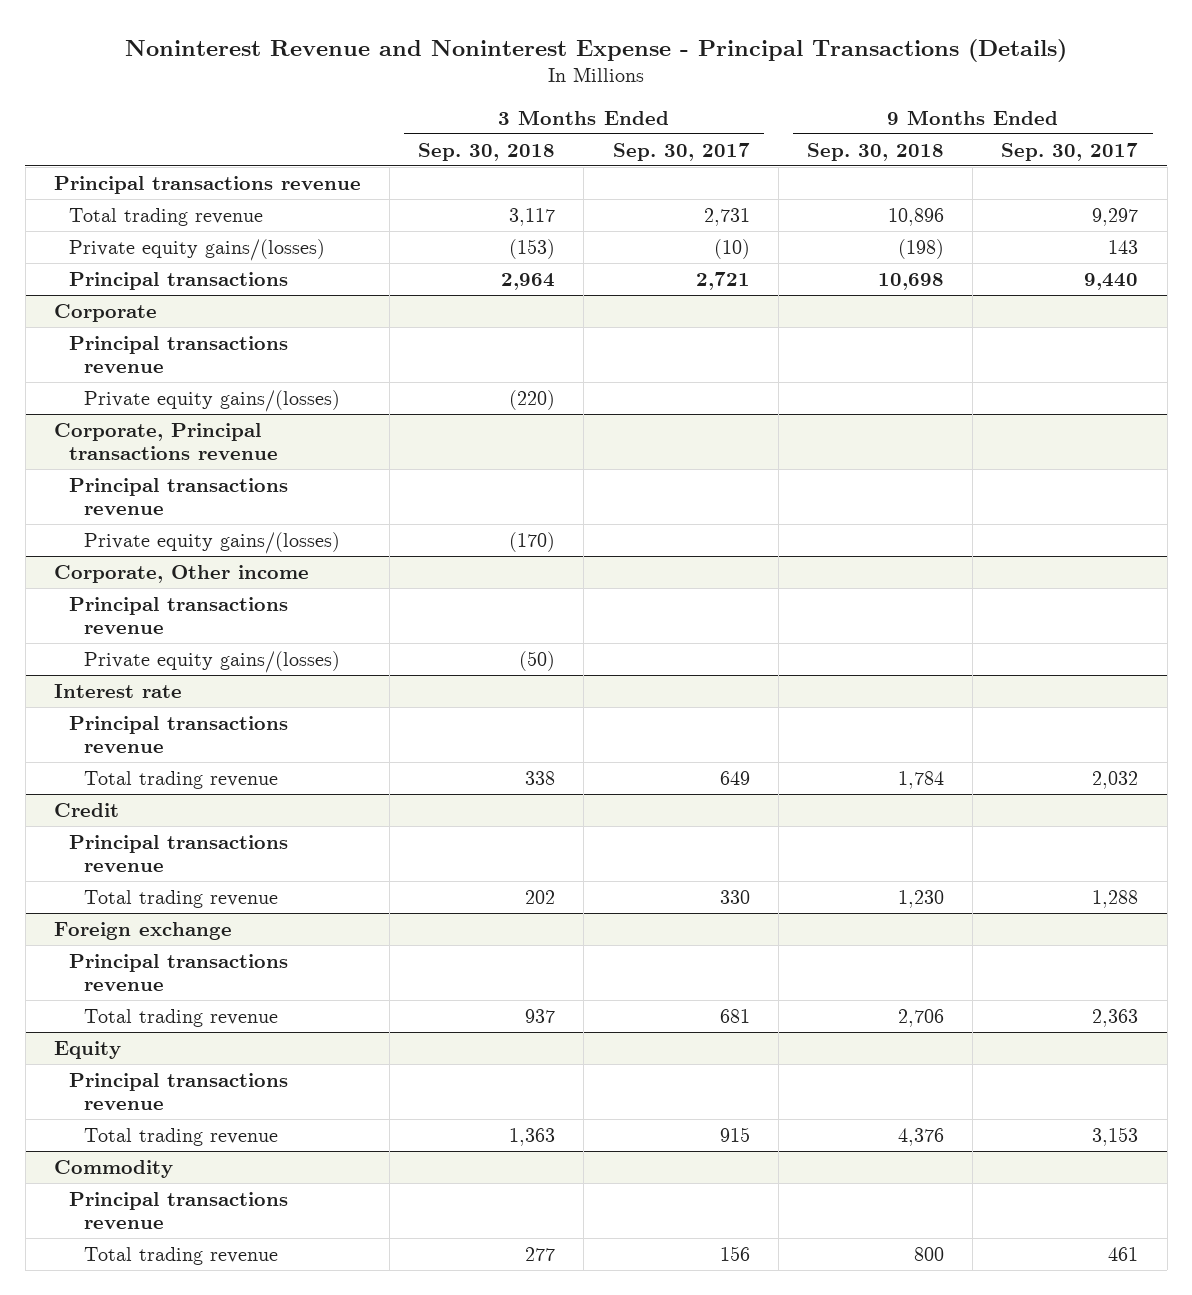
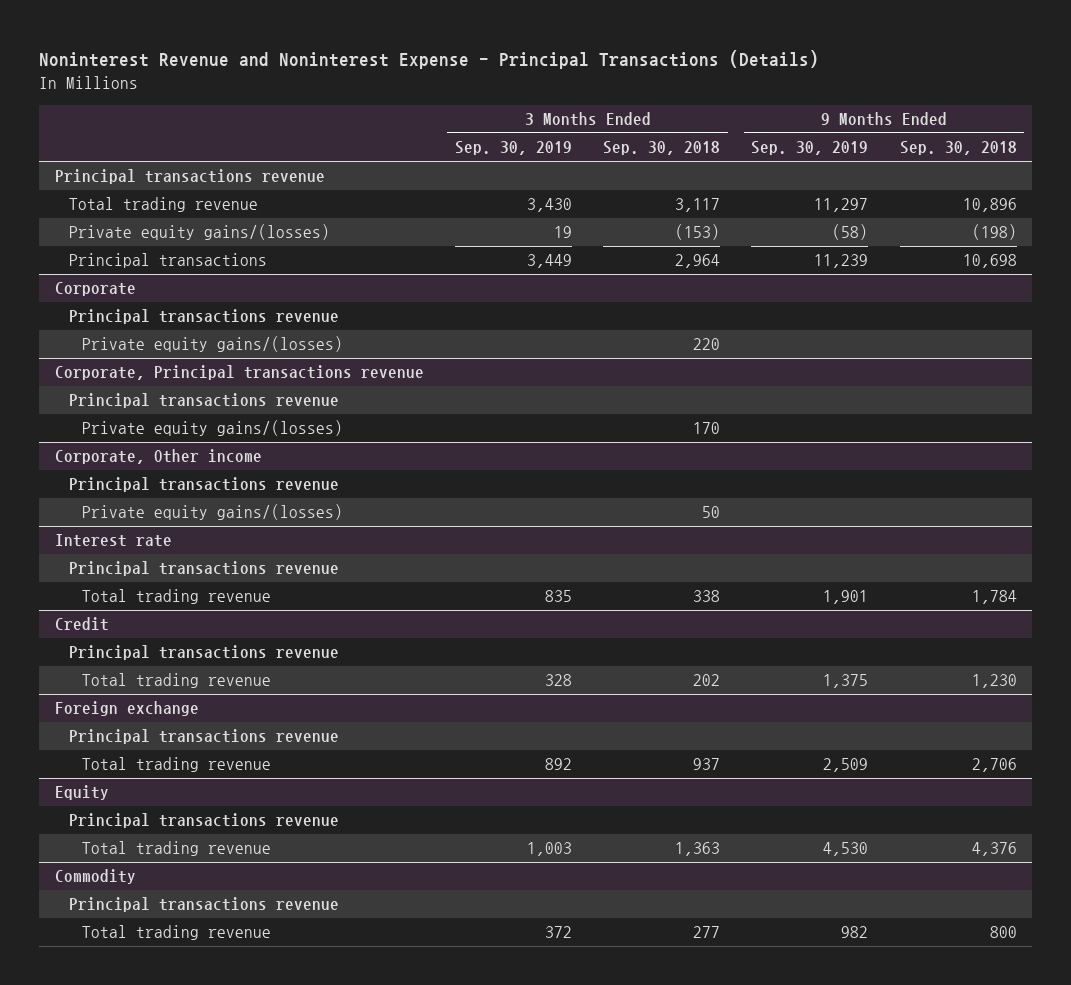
[612,142,750,161] Sep. 30, 2017 -> none
[1001,142,1139,161] Sep. 30, 2017 -> none
none -> [455,141,573,156] Sep. 30, 2019
none -> [751,141,869,156] Sep. 30, 2019
[509,389,556,410] (220) -> [693,338,721,351] 220
[509,531,556,552] (170) -> [693,422,721,435] 170
[519,650,556,671] (50) -> [702,506,721,519] 50

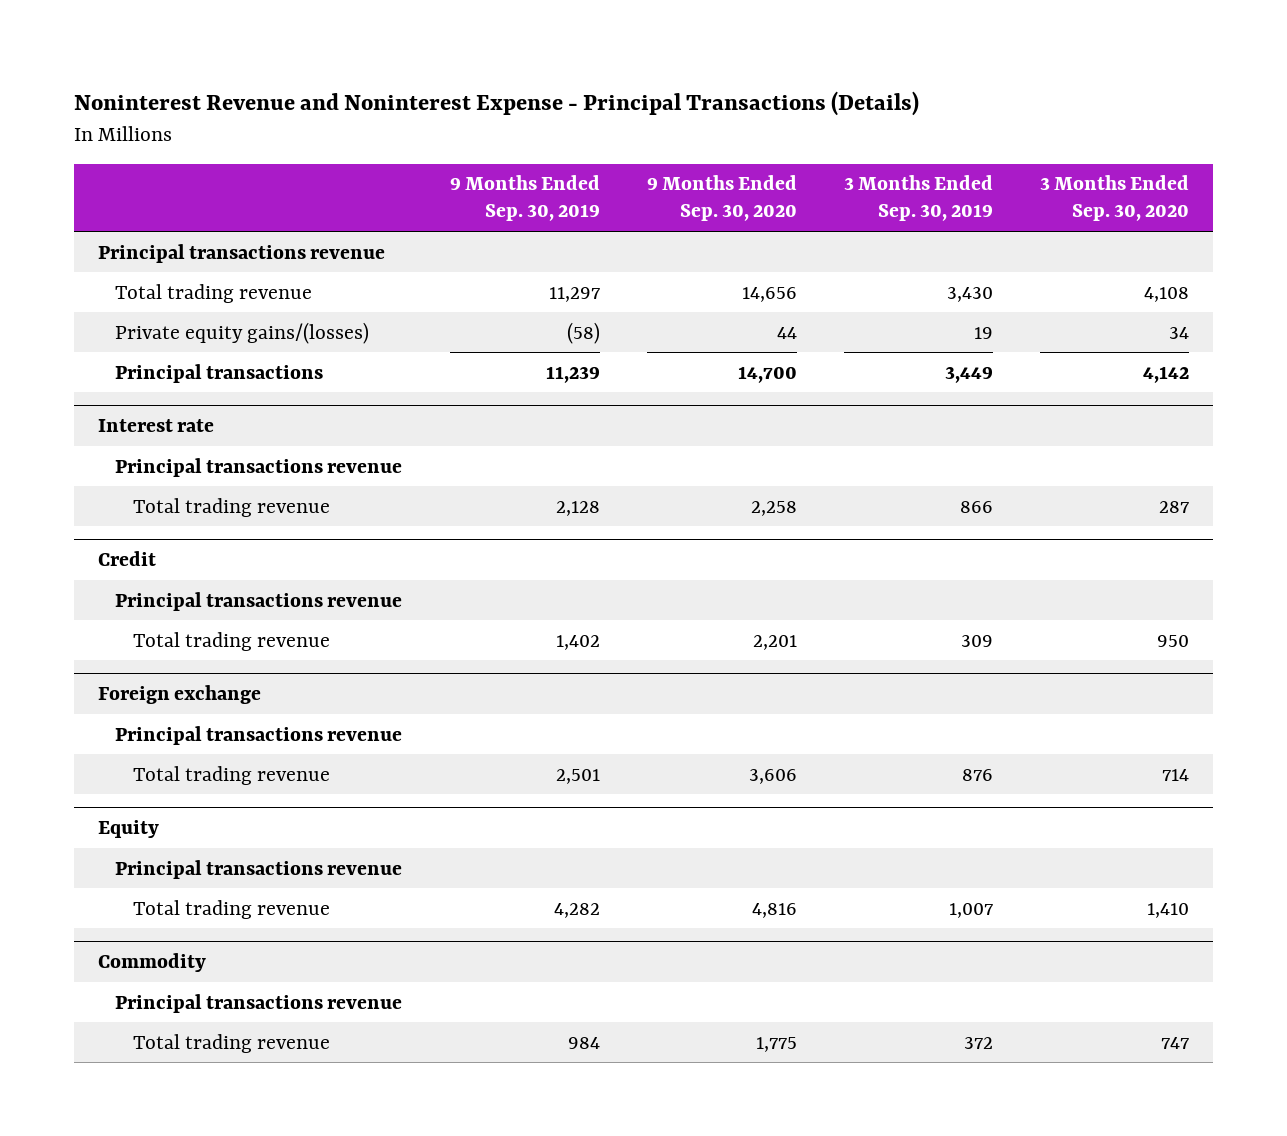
[603,141,721,156] Sep. 30, 2018 -> none
[899,141,1017,156] Sep. 30, 2018 -> none
none -> [646,175,797,222] 9 Months Ended Sep. 30, 2020
none -> [1039,175,1189,222] 3 Months Ended Sep. 30, 2020
[54,282,136,297] Corporate -> none
[68,309,339,325] Principal transactions revenue -> none
[82,336,344,353] Private equity gains/(losses) -> none
[54,365,424,381] Corporate, Principal transactions revenue -> none
[68,393,339,409] Principal transactions revenue -> none
[82,420,344,437] Private equity gains/(losses) -> none
[54,449,262,465] Corporate, Other income -> none
[68,477,339,493] Principal transactions revenue -> none
[82,504,344,521] Private equity gains/(losses) -> none
[545,590,573,603] 835 -> [959,500,993,513] 866
[823,590,869,605] 1,901 -> [555,500,600,516] 2,128
[545,674,573,687] 328 -> [960,634,993,647] 309
[823,674,869,689] 1,375 -> [555,634,600,650] 1,402
[545,758,573,771] 892 -> [961,768,993,781] 876
[823,758,869,773] 2,509 -> [555,768,600,784] 2,501
[527,842,573,857] 1,003 -> [948,902,993,918] 1,007
[823,842,869,857] 4,530 -> [553,902,600,918] 4,282
[841,926,869,939] 982 -> [567,1036,600,1049] 984

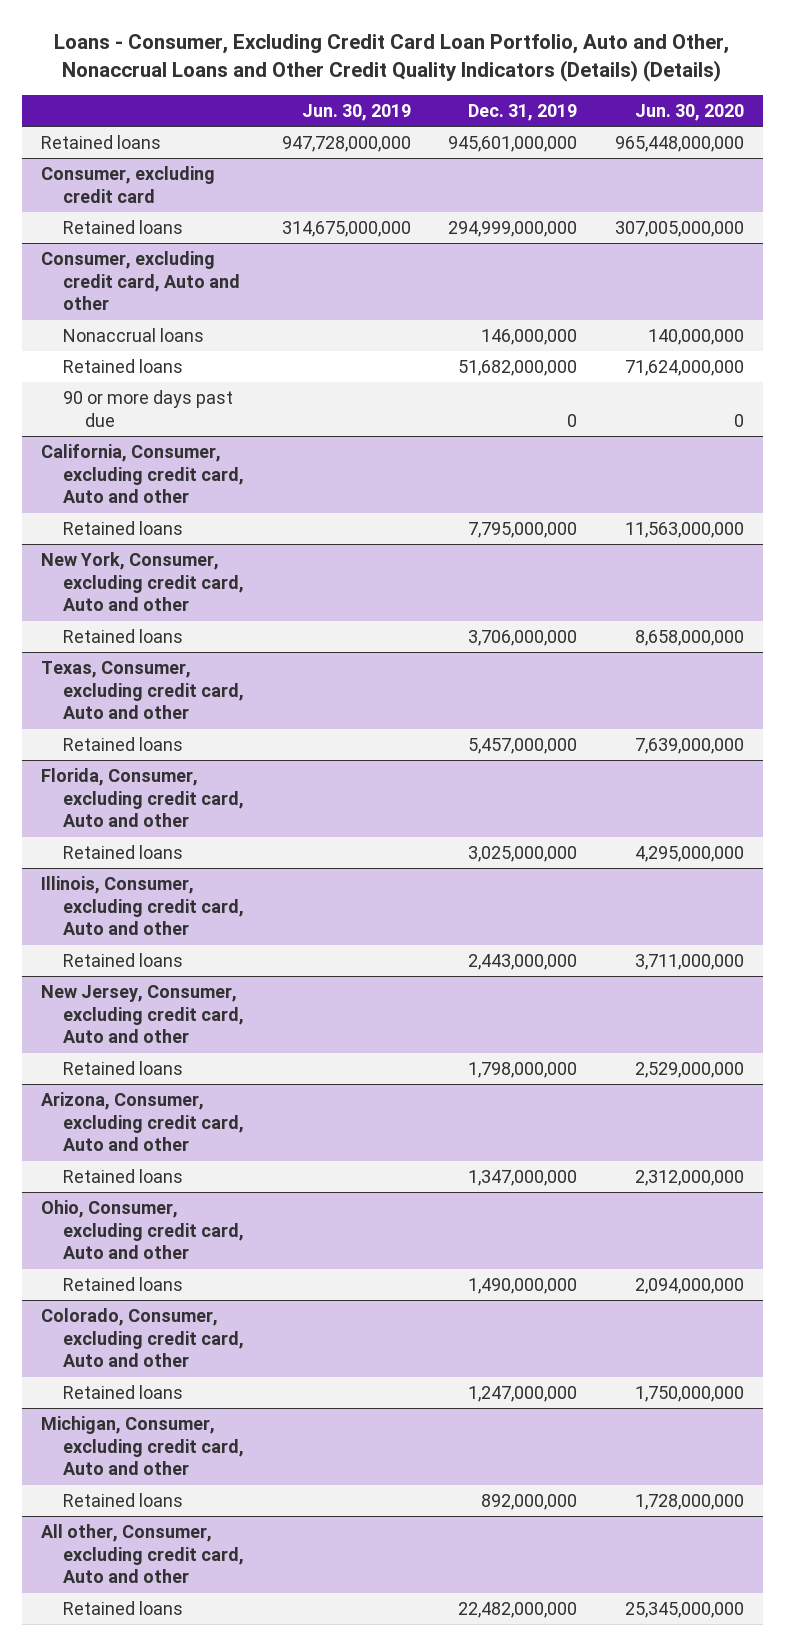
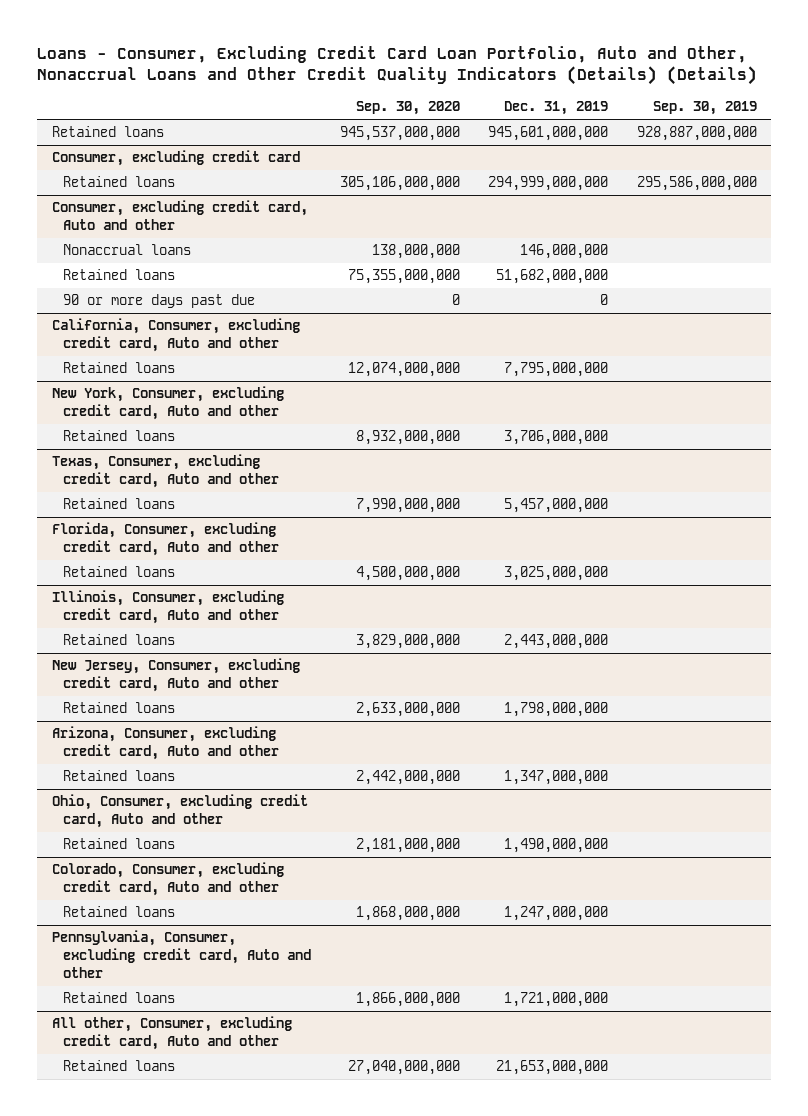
[301,103,411,121] Jun. 30, 2019 -> none
[634,103,744,121] Jun. 30, 2020 -> none
none -> [355,101,460,116] Sep. 30, 2020
none -> [652,101,757,116] Sep. 30, 2019
[40,1415,244,1476] Michigan, Consumer, excluding credit card, Auto and other -> [51,930,312,978] Pennsylvania, Consumer, excluding credit card, Auto and other
[481,1493,578,1510] 892,000,000 -> [504,992,609,1008] 1,721,000,000
[458,1601,578,1618] 22,482,000,000 -> [496,1060,609,1076] 21,653,000,000

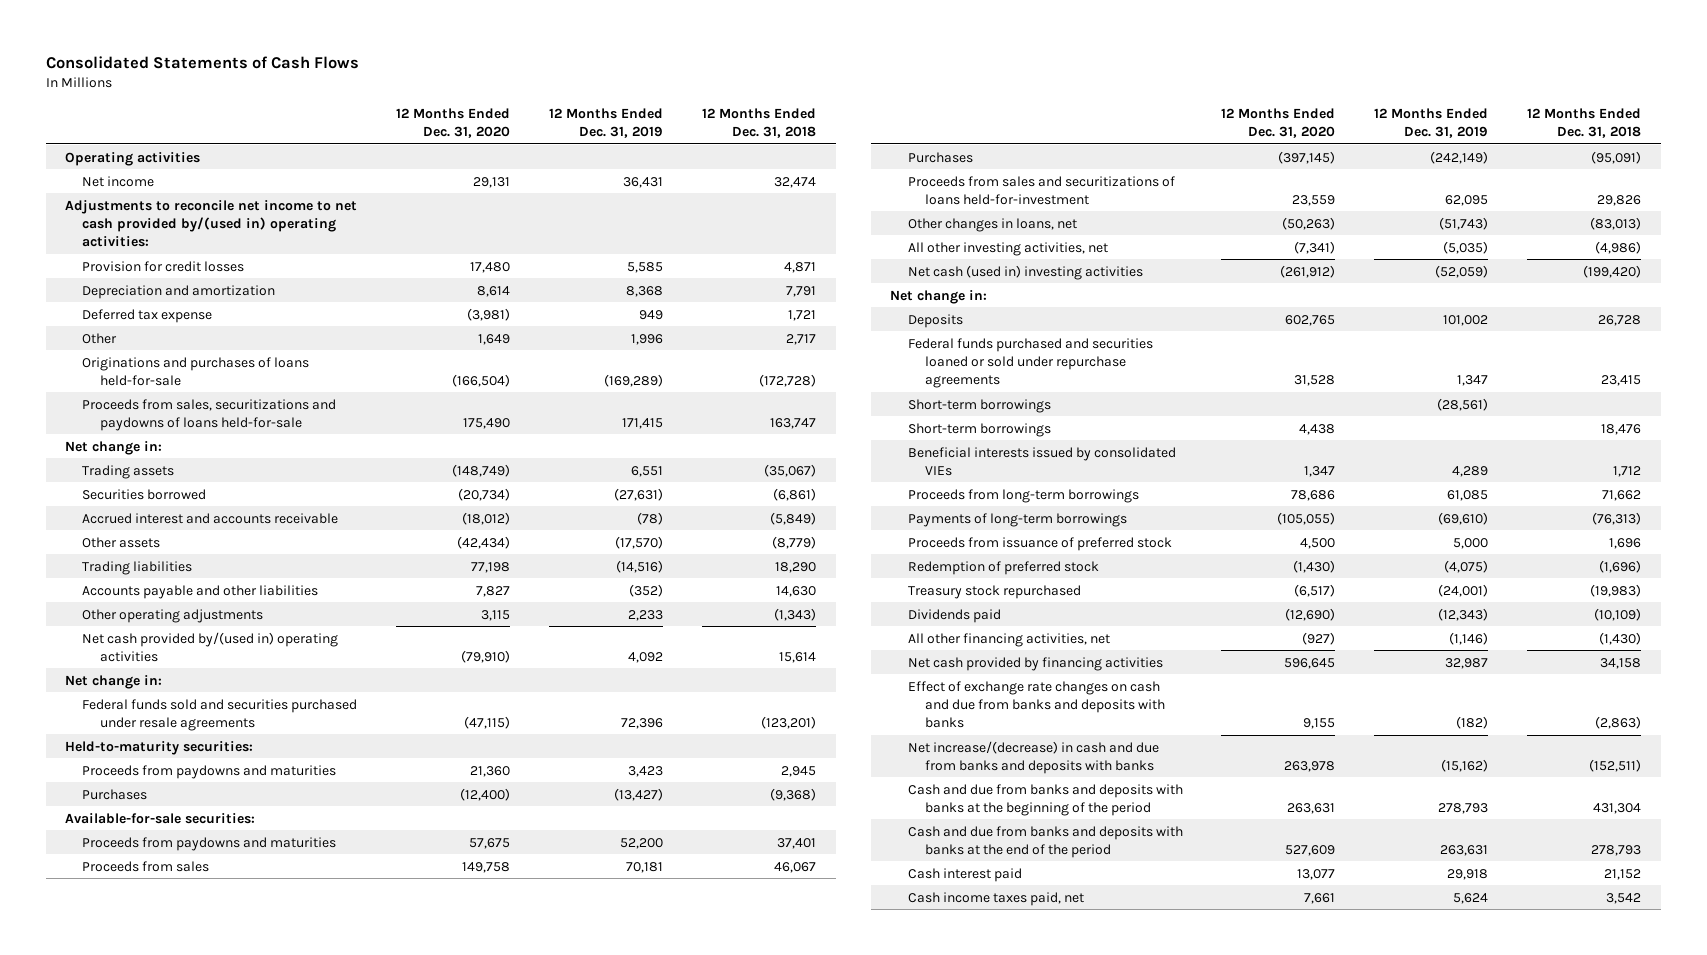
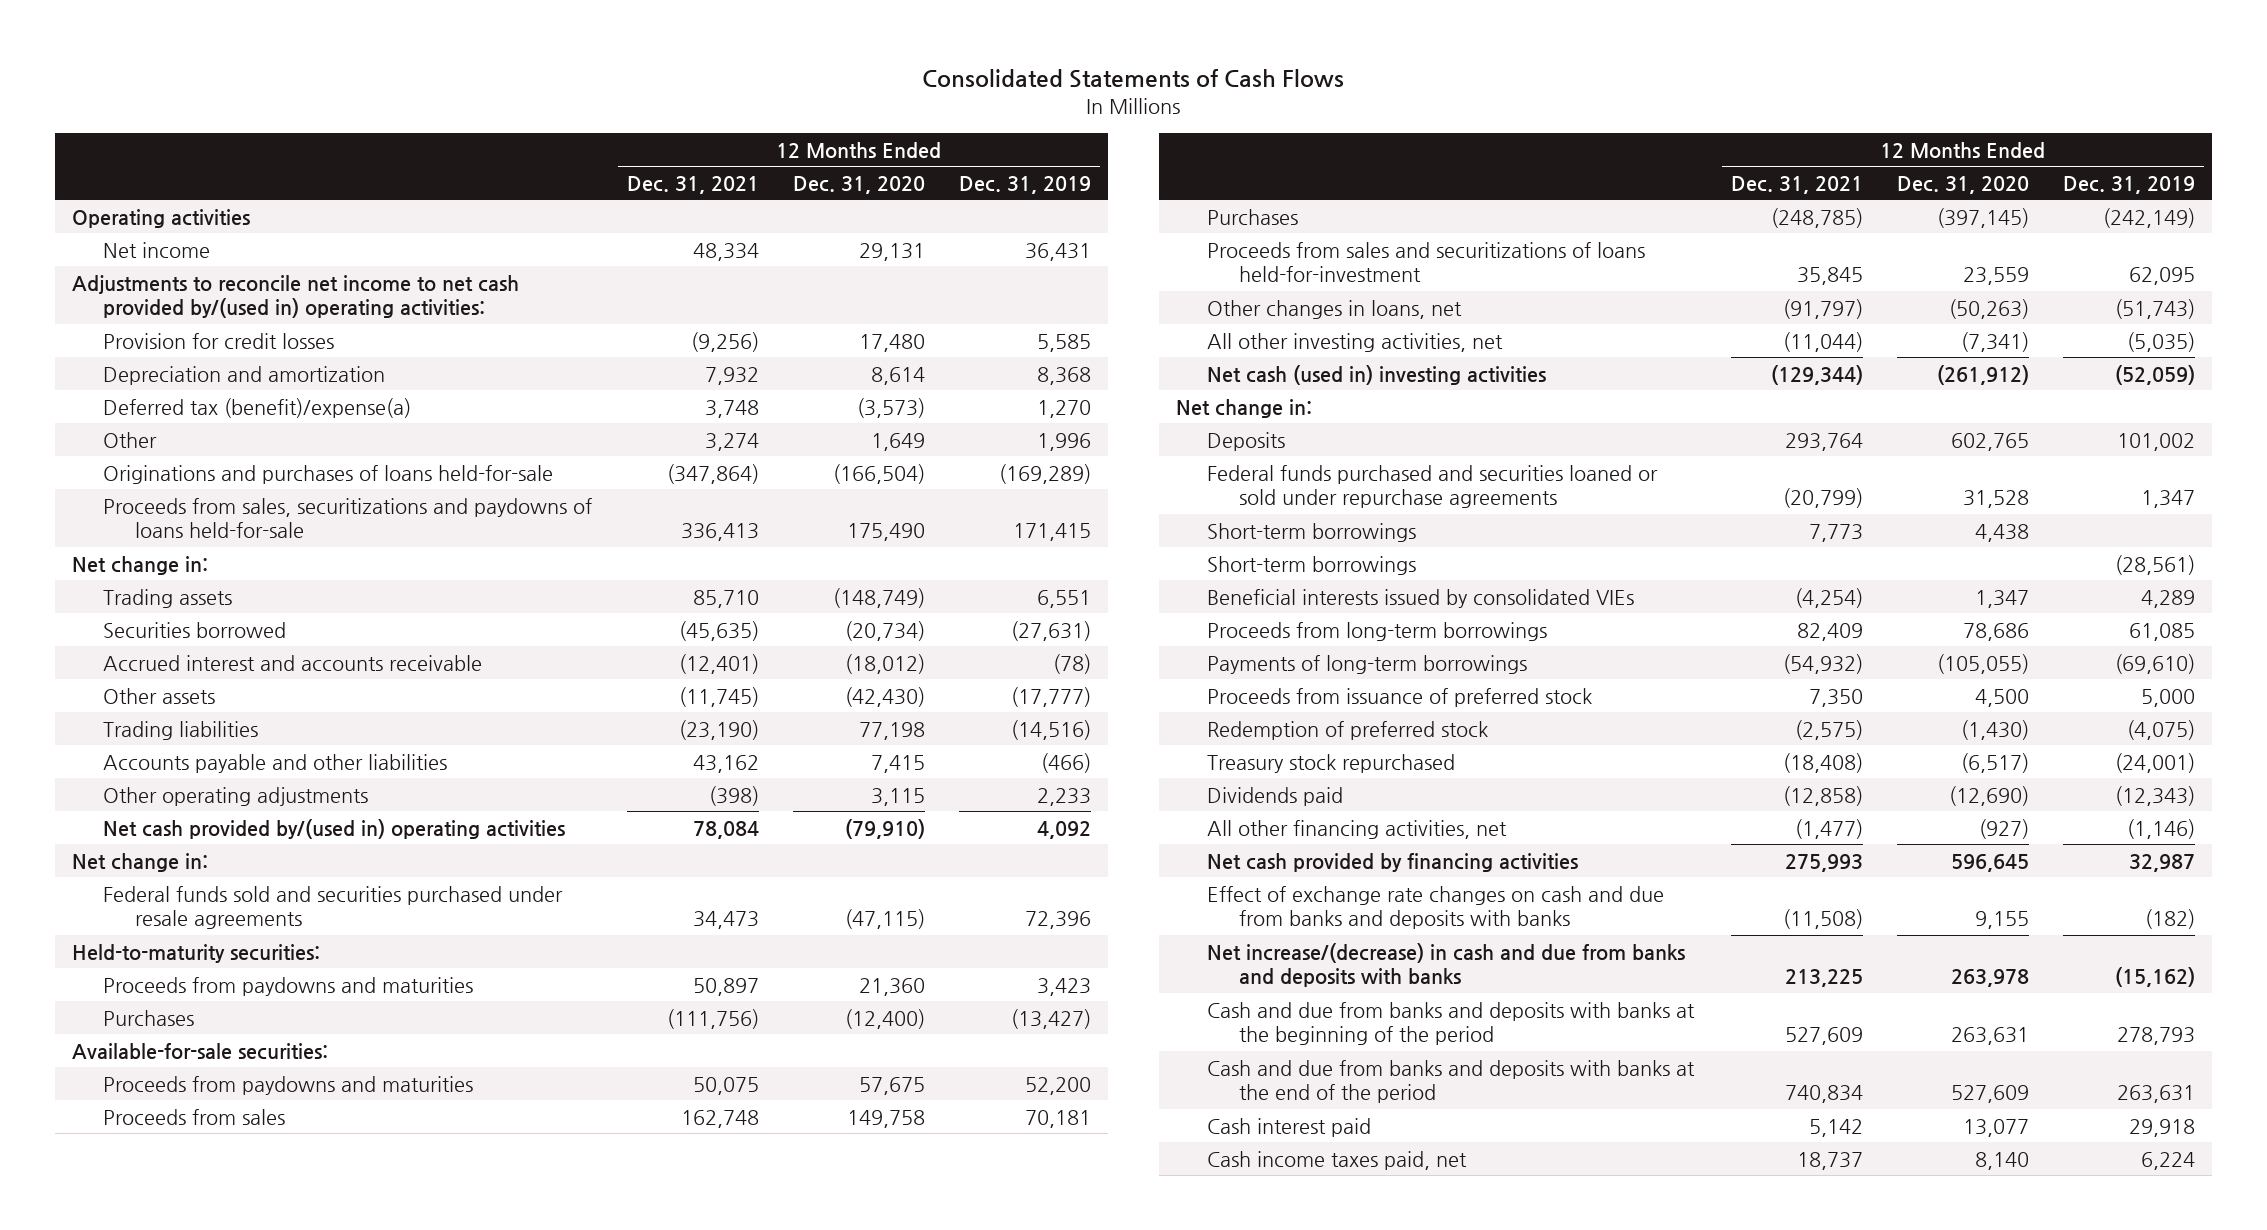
[702,107,817,139] 12 Months Ended Dec. 31, 2018 -> none
none -> [626,175,759,194] Dec. 31, 2021
[82,308,213,323] Deferred tax expense -> [103,397,412,418] Deferred tax (benefit)/expense(a)
[467,307,511,321] (3,981) -> [856,397,925,418] (3,573)
[639,309,664,320] 949 -> [1037,399,1092,418] 1,270
[457,535,511,549] (42,434) -> [844,686,925,707] (42,430)
[615,535,664,549] (17,570) -> [1011,686,1092,707] (17,777)
[476,585,511,597] 7,827 -> [870,754,925,773] 7,415
[629,583,664,597] (352) -> [1041,752,1092,773] (466)
[907,398,1051,413] Short-term borrowings -> [1207,555,1417,575] Short-term borrowings
[1304,892,1336,904] 7,661 -> [1974,1151,2029,1170] 8,140
[1453,892,1489,904] 5,624 -> [2141,1151,2196,1170] 6,224

